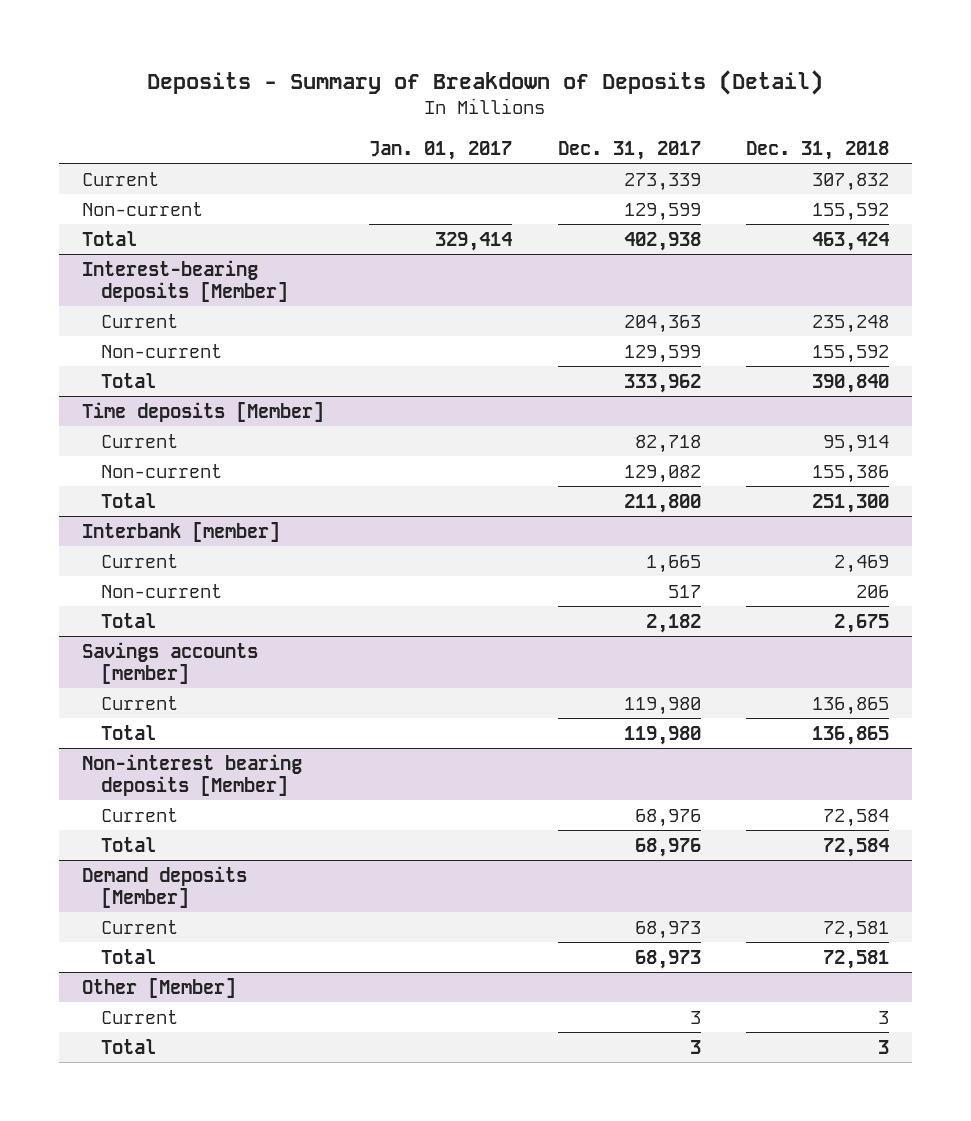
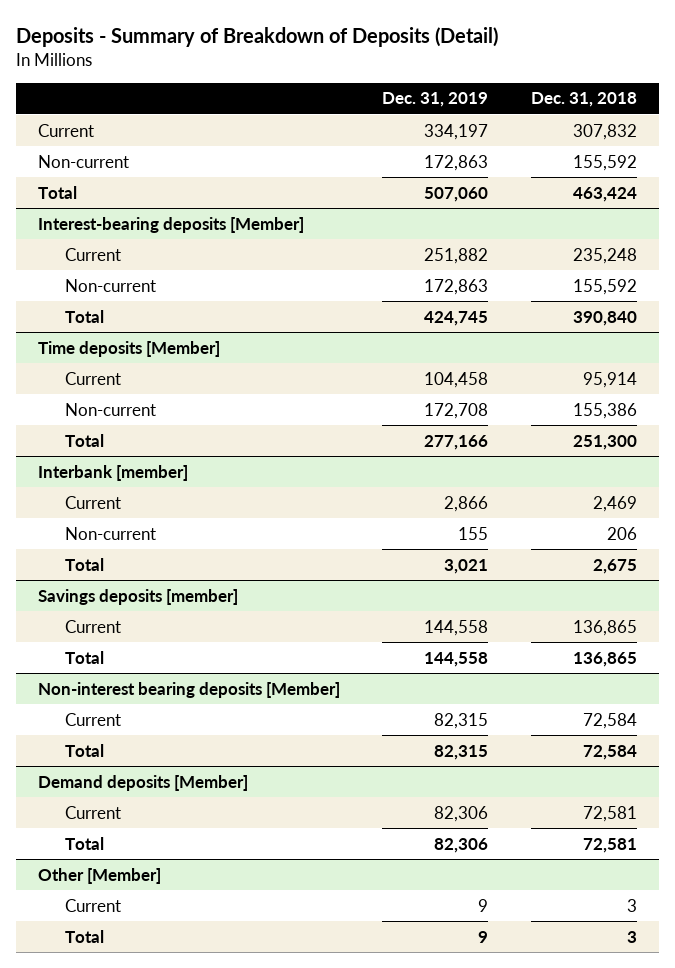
[369,140,513,160] Jan. 01, 2017 -> none
[557,140,701,160] Dec. 31, 2017 -> none
none -> [382,92,489,108] Dec. 31, 2019
[81,641,258,684] Savings accounts [member] -> [37,588,238,605] Savings deposits [member]

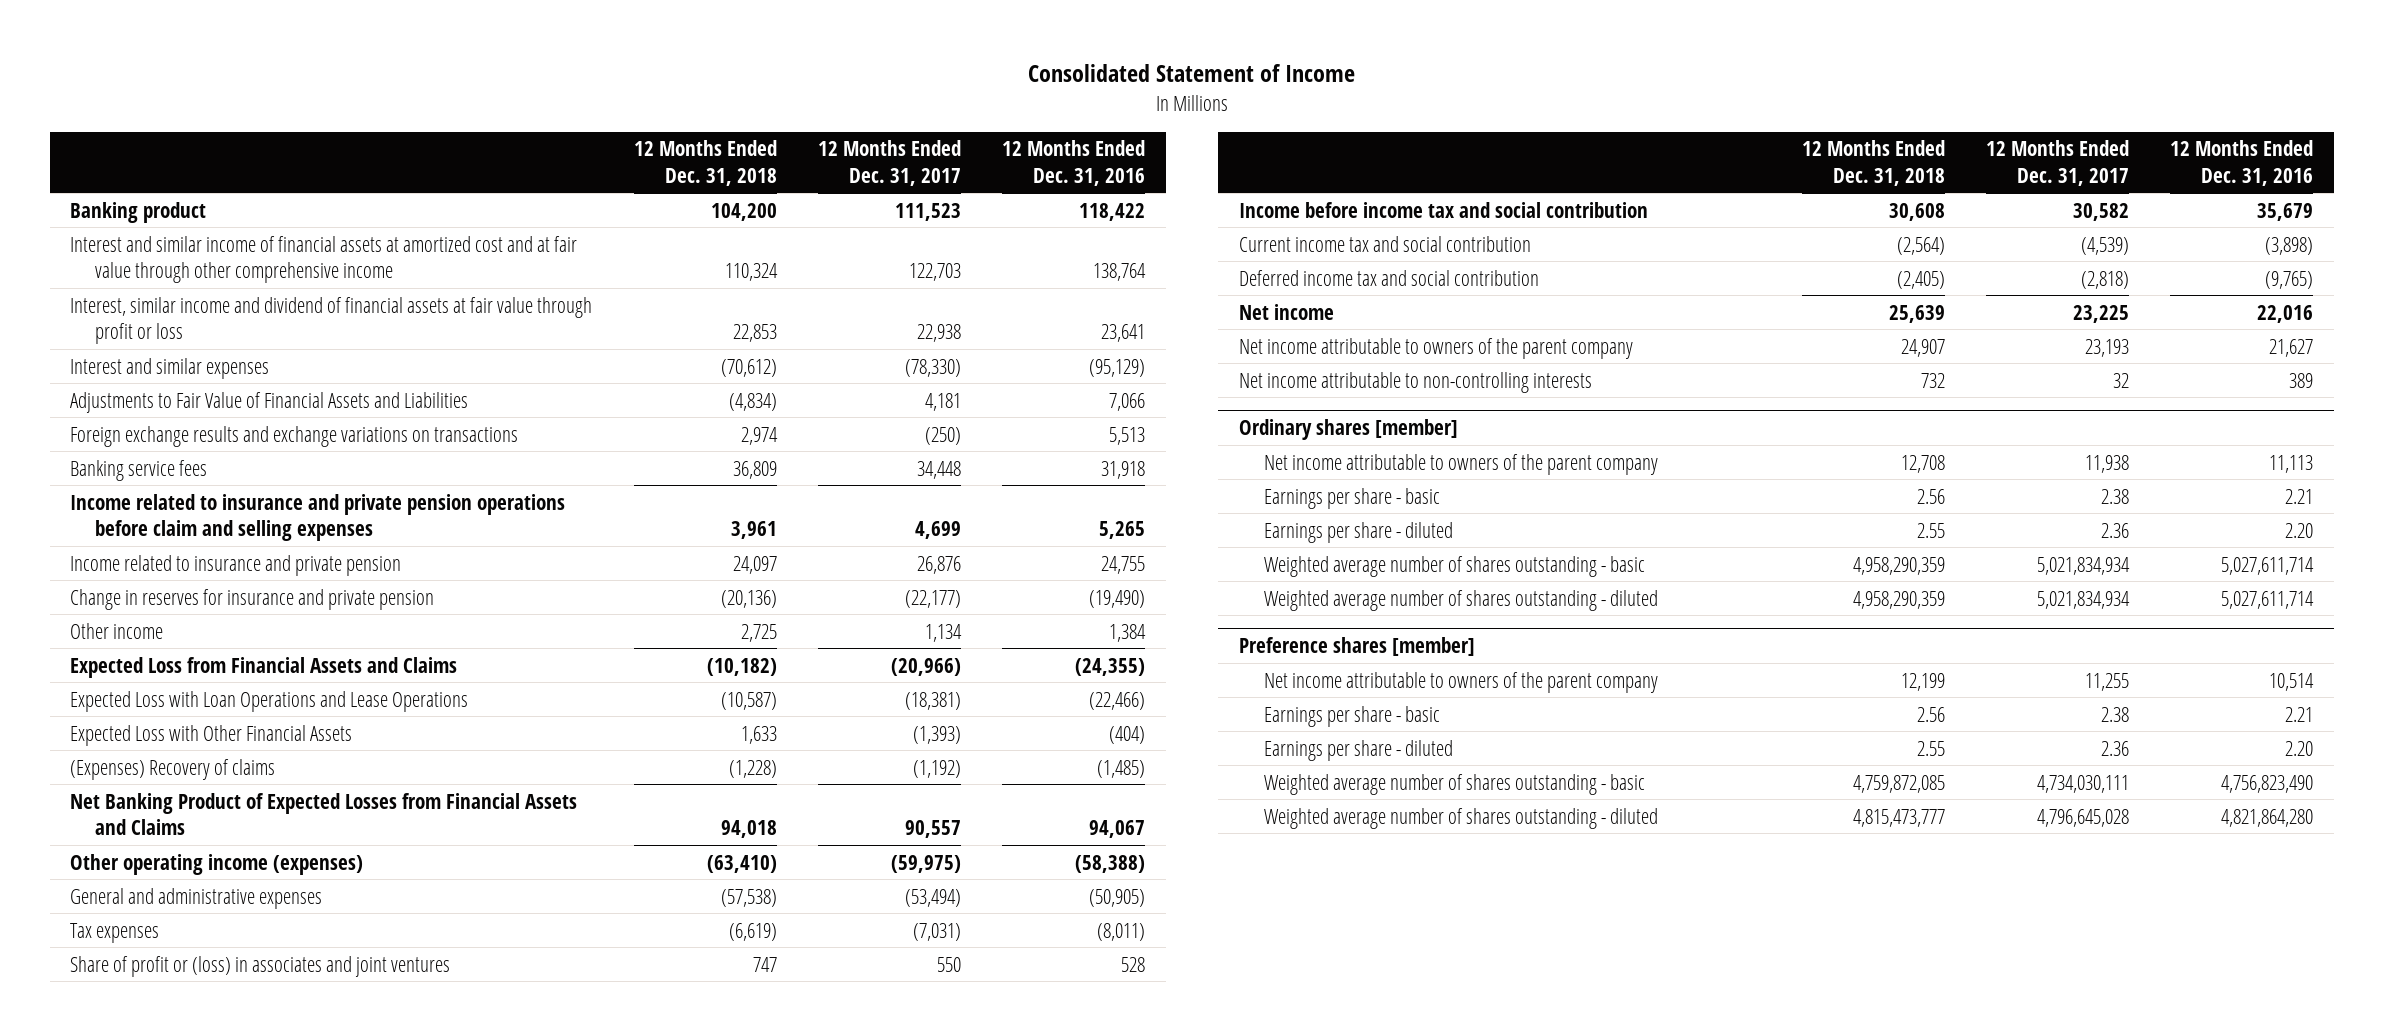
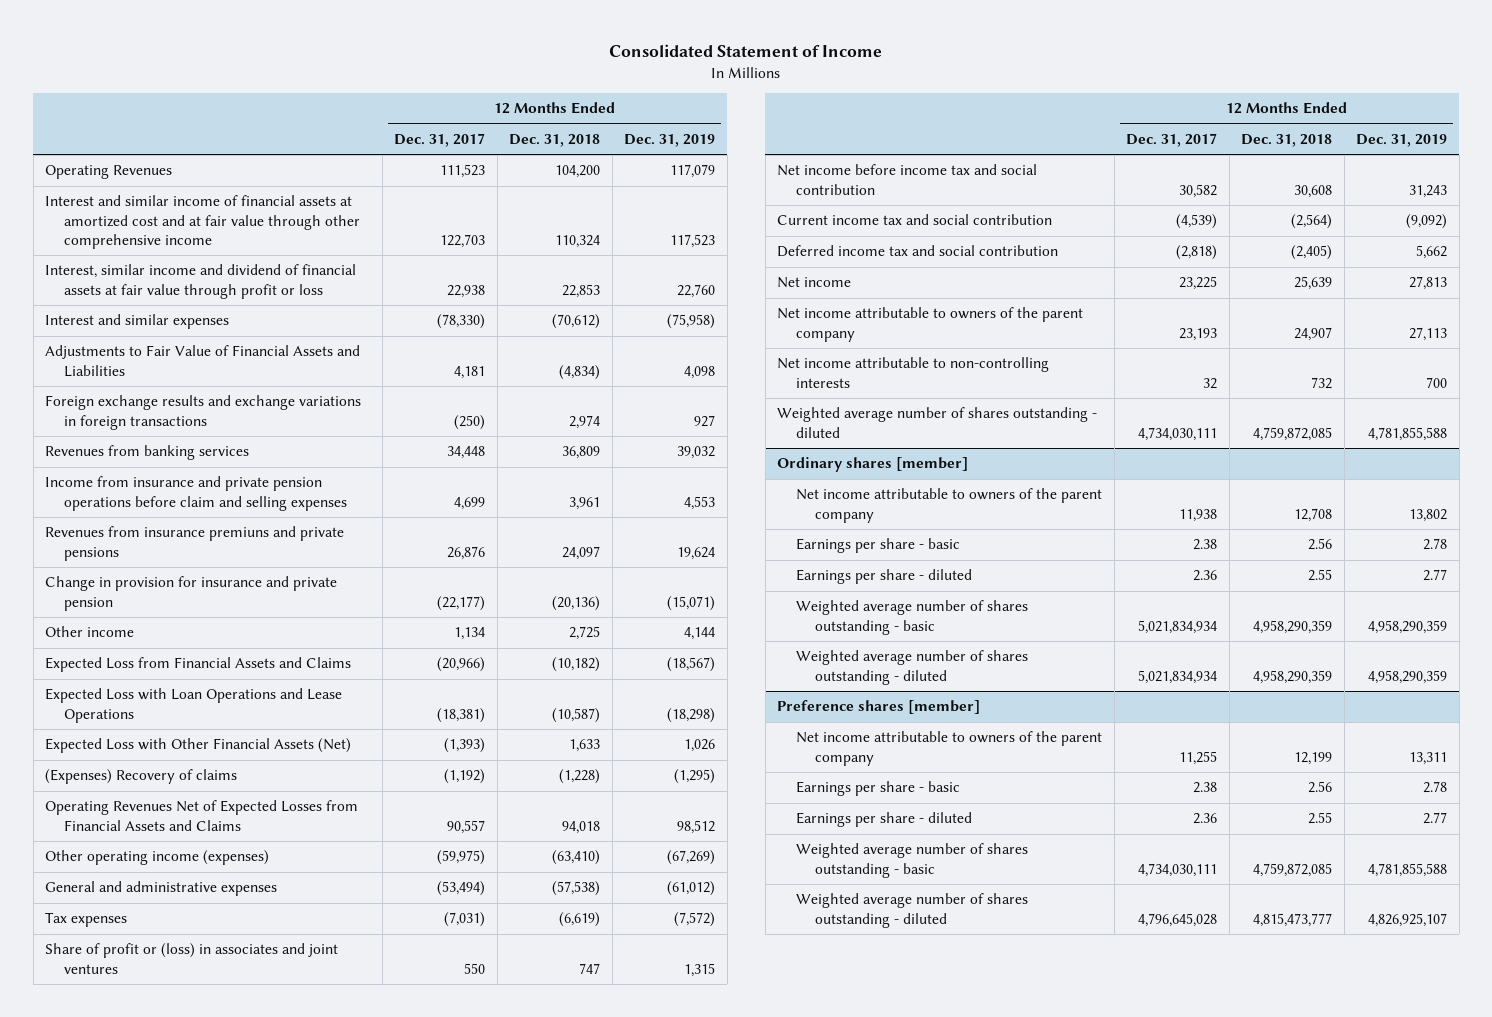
[1002,140,1146,186] 12 Months Ended Dec. 31, 2016 -> none
none -> [624,133,716,147] Dec. 31, 2019
[70,201,207,223] Banking product -> [45,165,173,180] Operating Revenues
[70,425,519,447] Foreign exchange results and exchange variations on transactions -> [45,395,362,430] Foreign exchange results and exchange variations in foreign transactions
[70,459,208,481] Banking service fees -> [45,445,250,461] Revenues from banking services
[70,493,566,542] Income related to insurance and private pension operations before claim and selling expenses -> [45,476,348,511] Income from insurance and private pension operations before claim and selling expenses
[70,554,402,576] Income related to insurance and private pension -> [45,526,345,561] Revenues from insurance premiuns and private pensions
[70,588,435,610] Change in reserves for insurance and private pension -> [45,576,338,611] Change in provision for insurance and private pension
[70,724,353,746] Expected Loss with Other Financial Assets -> [45,738,352,754] Expected Loss with Other Financial Assets (Net)
[70,792,578,836] Net Banking Product of Expected Losses from Financial Assets and Claims -> [45,800,359,831] Operating Revenues Net of Expected Losses from Financial Assets and Claims
[1238,201,1648,218] Income before income tax and social contribution -> [777,164,1038,195] Net income before income tax and social contribution
none -> [777,407,1098,438] Weighted average number of shares outstanding - diluted

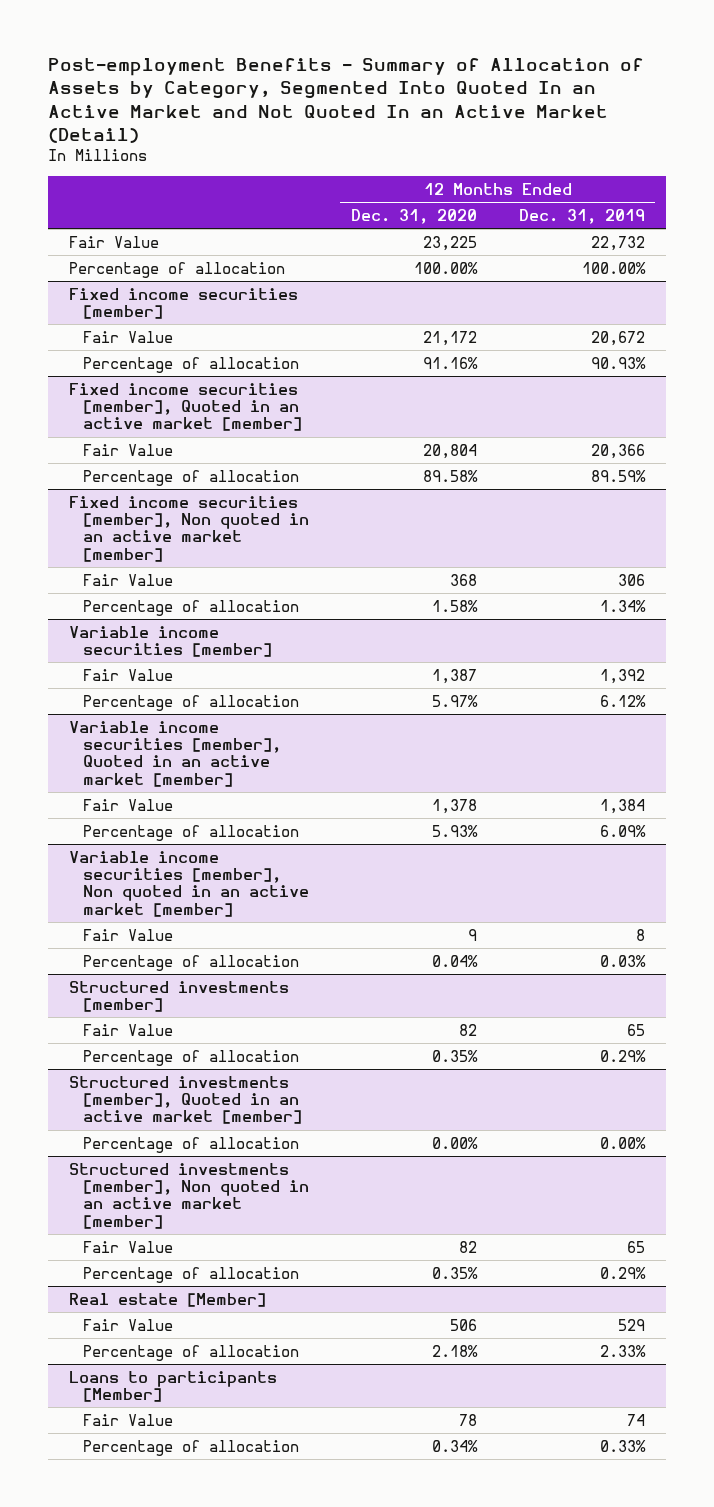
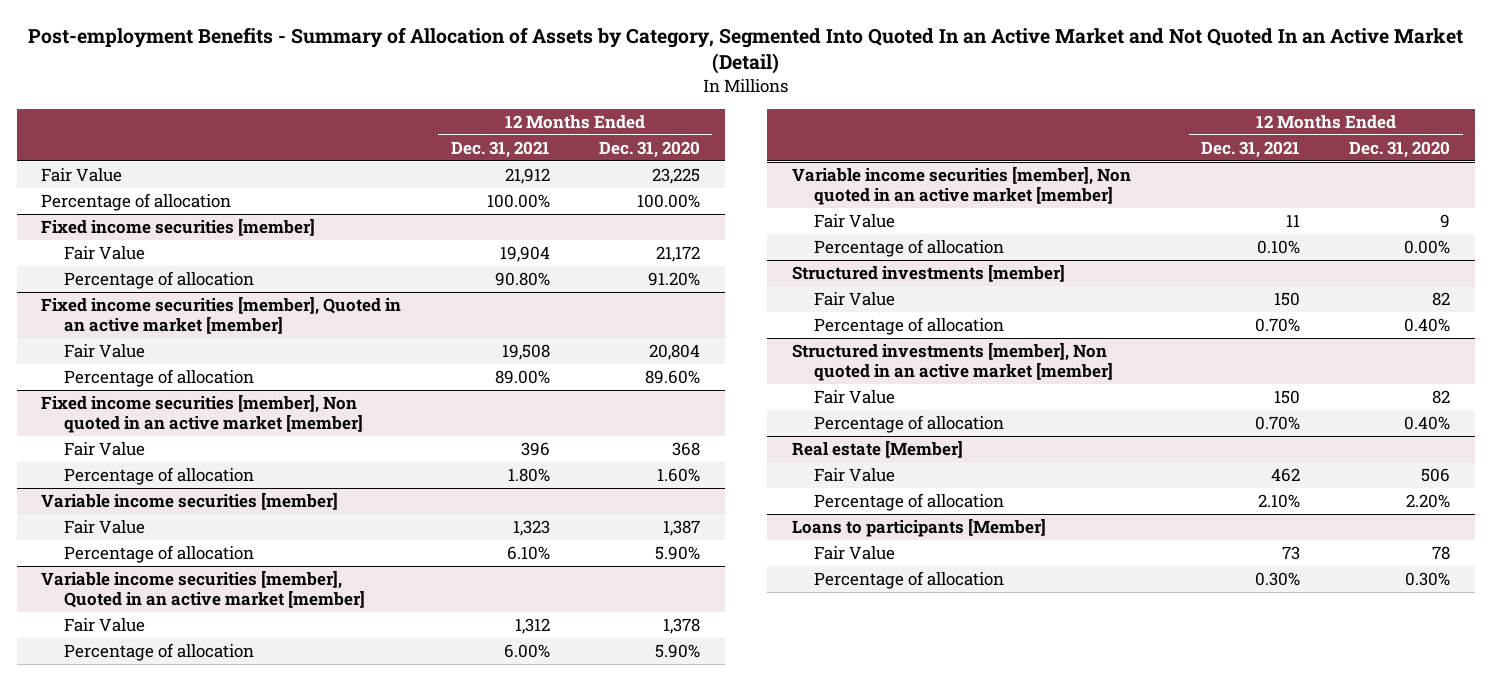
[518,209,645,225] Dec. 31, 2019 -> none
none -> [450,140,550,158] Dec. 31, 2021
[422,356,478,369] 91.16% -> [648,272,701,287] 91.20%
[422,469,478,482] 89.58% -> [645,370,701,385] 89.60%
[431,599,478,612] 1.58% -> [657,468,701,483] 1.60%
[431,694,478,707] 5.97% -> [655,546,701,561] 5.90%
[431,824,478,837] 5.93% -> [655,644,701,659] 5.90%
[431,954,478,967] 0.04% -> [1404,240,1451,255] 0.00%
[68,1075,302,1125] Structured investments [member], Quoted in an active market [member] -> none
[82,1136,299,1153] Percentage of allocation -> none
[431,1049,478,1062] 0.35% -> [1404,318,1451,333] 0.40%
[431,1266,478,1279] 0.35% -> [1404,416,1451,431] 0.40%
[431,1344,478,1357] 2.18% -> [1406,494,1451,509] 2.20%
[431,1439,478,1452] 0.34% -> [1405,572,1451,587] 0.30%

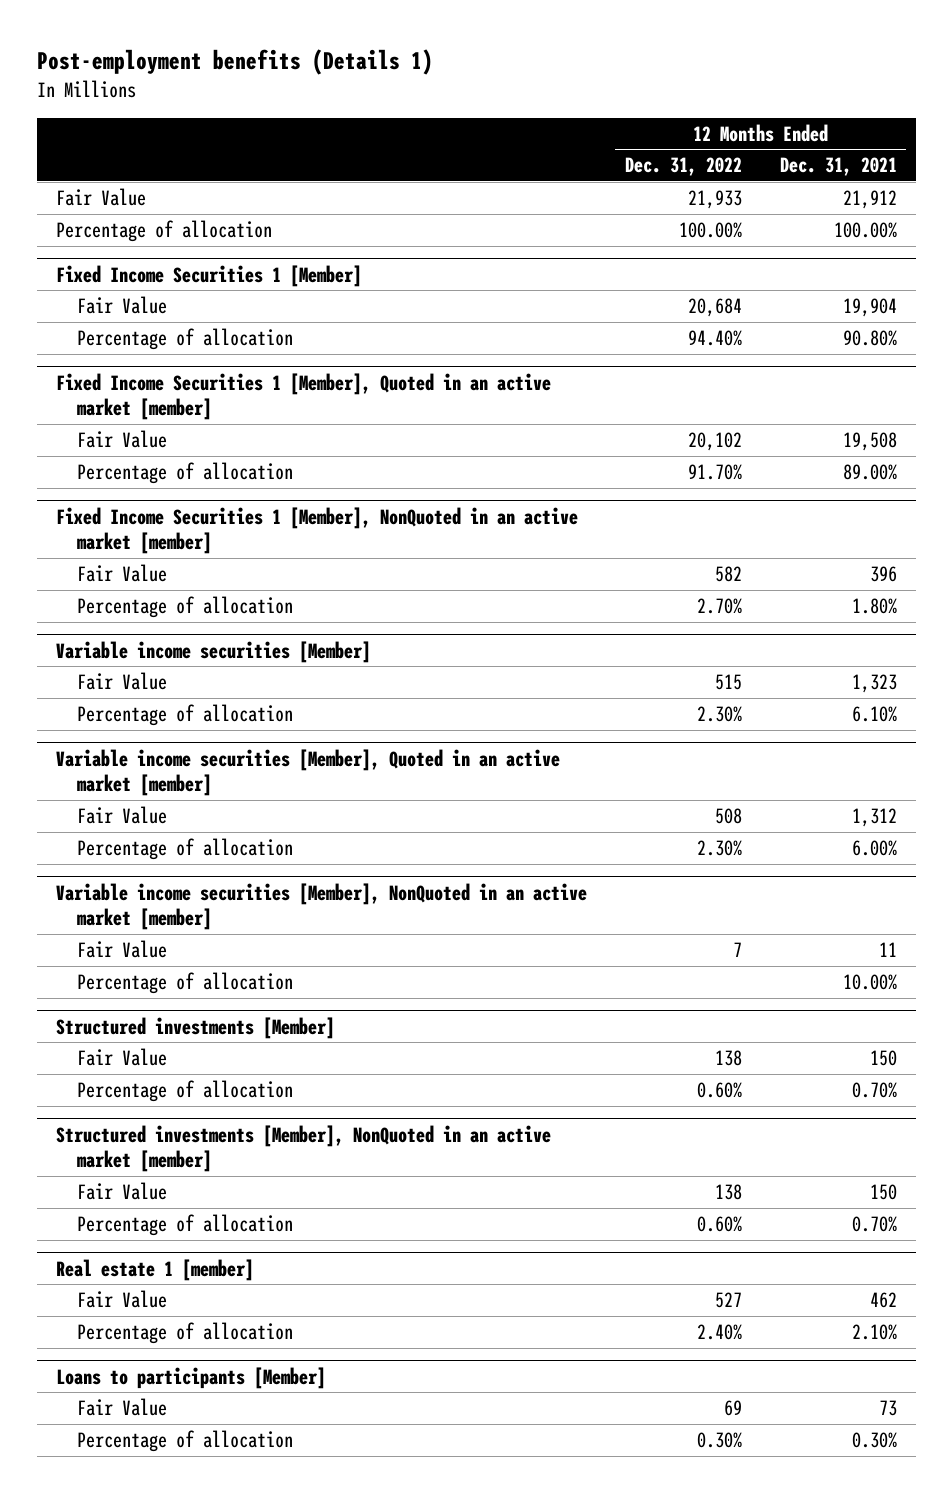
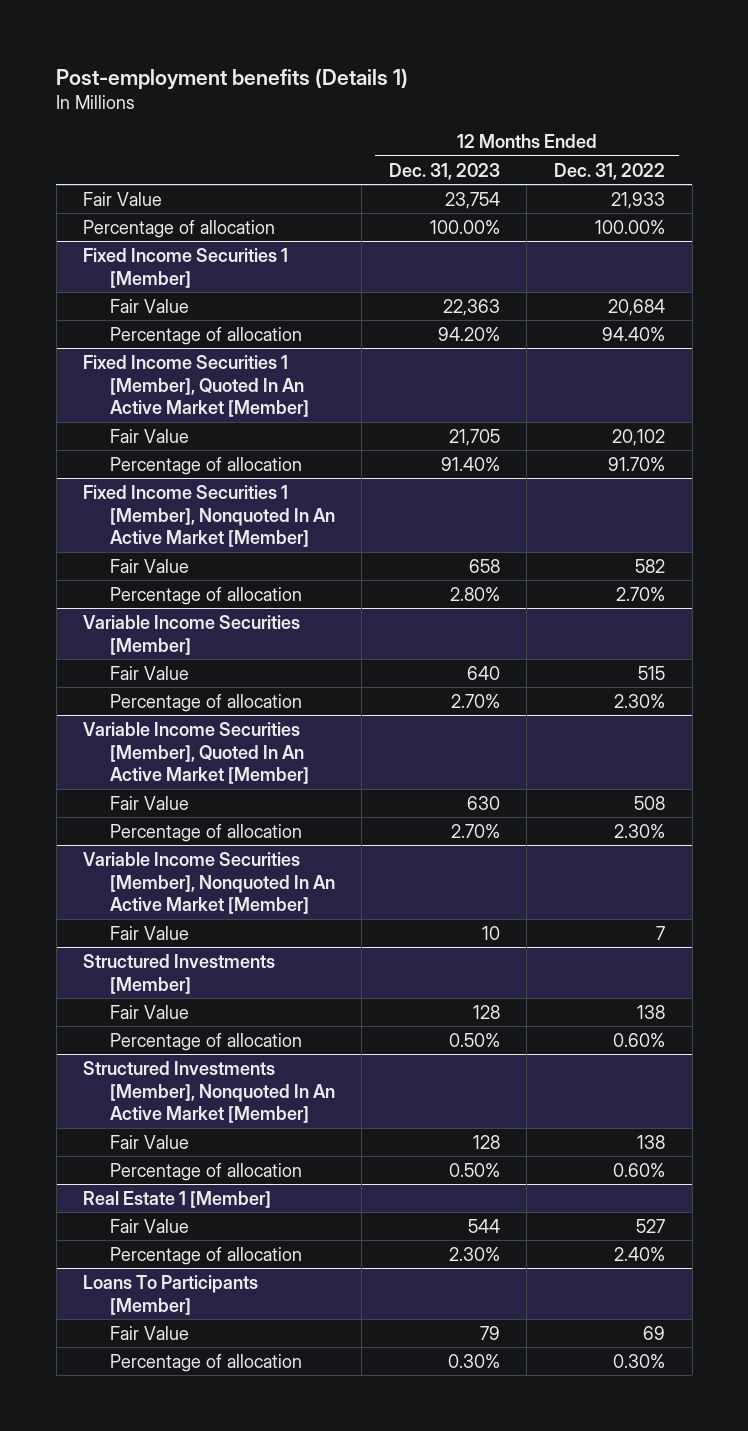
[779,157,897,177] Dec. 31, 2021 -> none
none -> [388,162,500,180] Dec. 31, 2023
[55,372,551,421] Fixed Income Securities 1 [Member], Quoted in an active market [member] -> [83,354,309,418] Fixed Income Securities 1 [Member], Quoted In An Active Market [Member]
[55,506,578,555] Fixed Income Securities 1 [Member], NonQuoted in an active market [member] -> [83,484,335,548] Fixed Income Securities 1 [Member], Nonquoted In An Active Market [Member]
[55,640,371,663] Variable income securities [Member] -> [83,614,301,655] Variable Income Securities [Member]
[55,748,560,797] Variable income securities [Member], Quoted in an active market [member] -> [83,721,309,785] Variable Income Securities [Member], Quoted In An Active Market [Member]
[55,882,587,931] Variable income securities [Member], NonQuoted in an active market [member] -> [83,851,335,915] Variable Income Securities [Member], Nonquoted In An Active Market [Member]
[76,972,293,995] Percentage of allocation -> none
[55,1016,335,1039] Structured investments [Member] -> [83,953,276,994] Structured Investments [Member]
[55,1124,551,1173] Structured investments [Member], NonQuoted in an active market [member] -> [83,1060,335,1124] Structured Investments [Member], Nonquoted In An Active Market [Member]
[55,1258,254,1281] Real estate 1 [member] -> [83,1190,272,1208] Real Estate 1 [Member]
[55,1366,326,1389] Loans to participants [Member] -> [83,1274,259,1315] Loans To Participants [Member]

